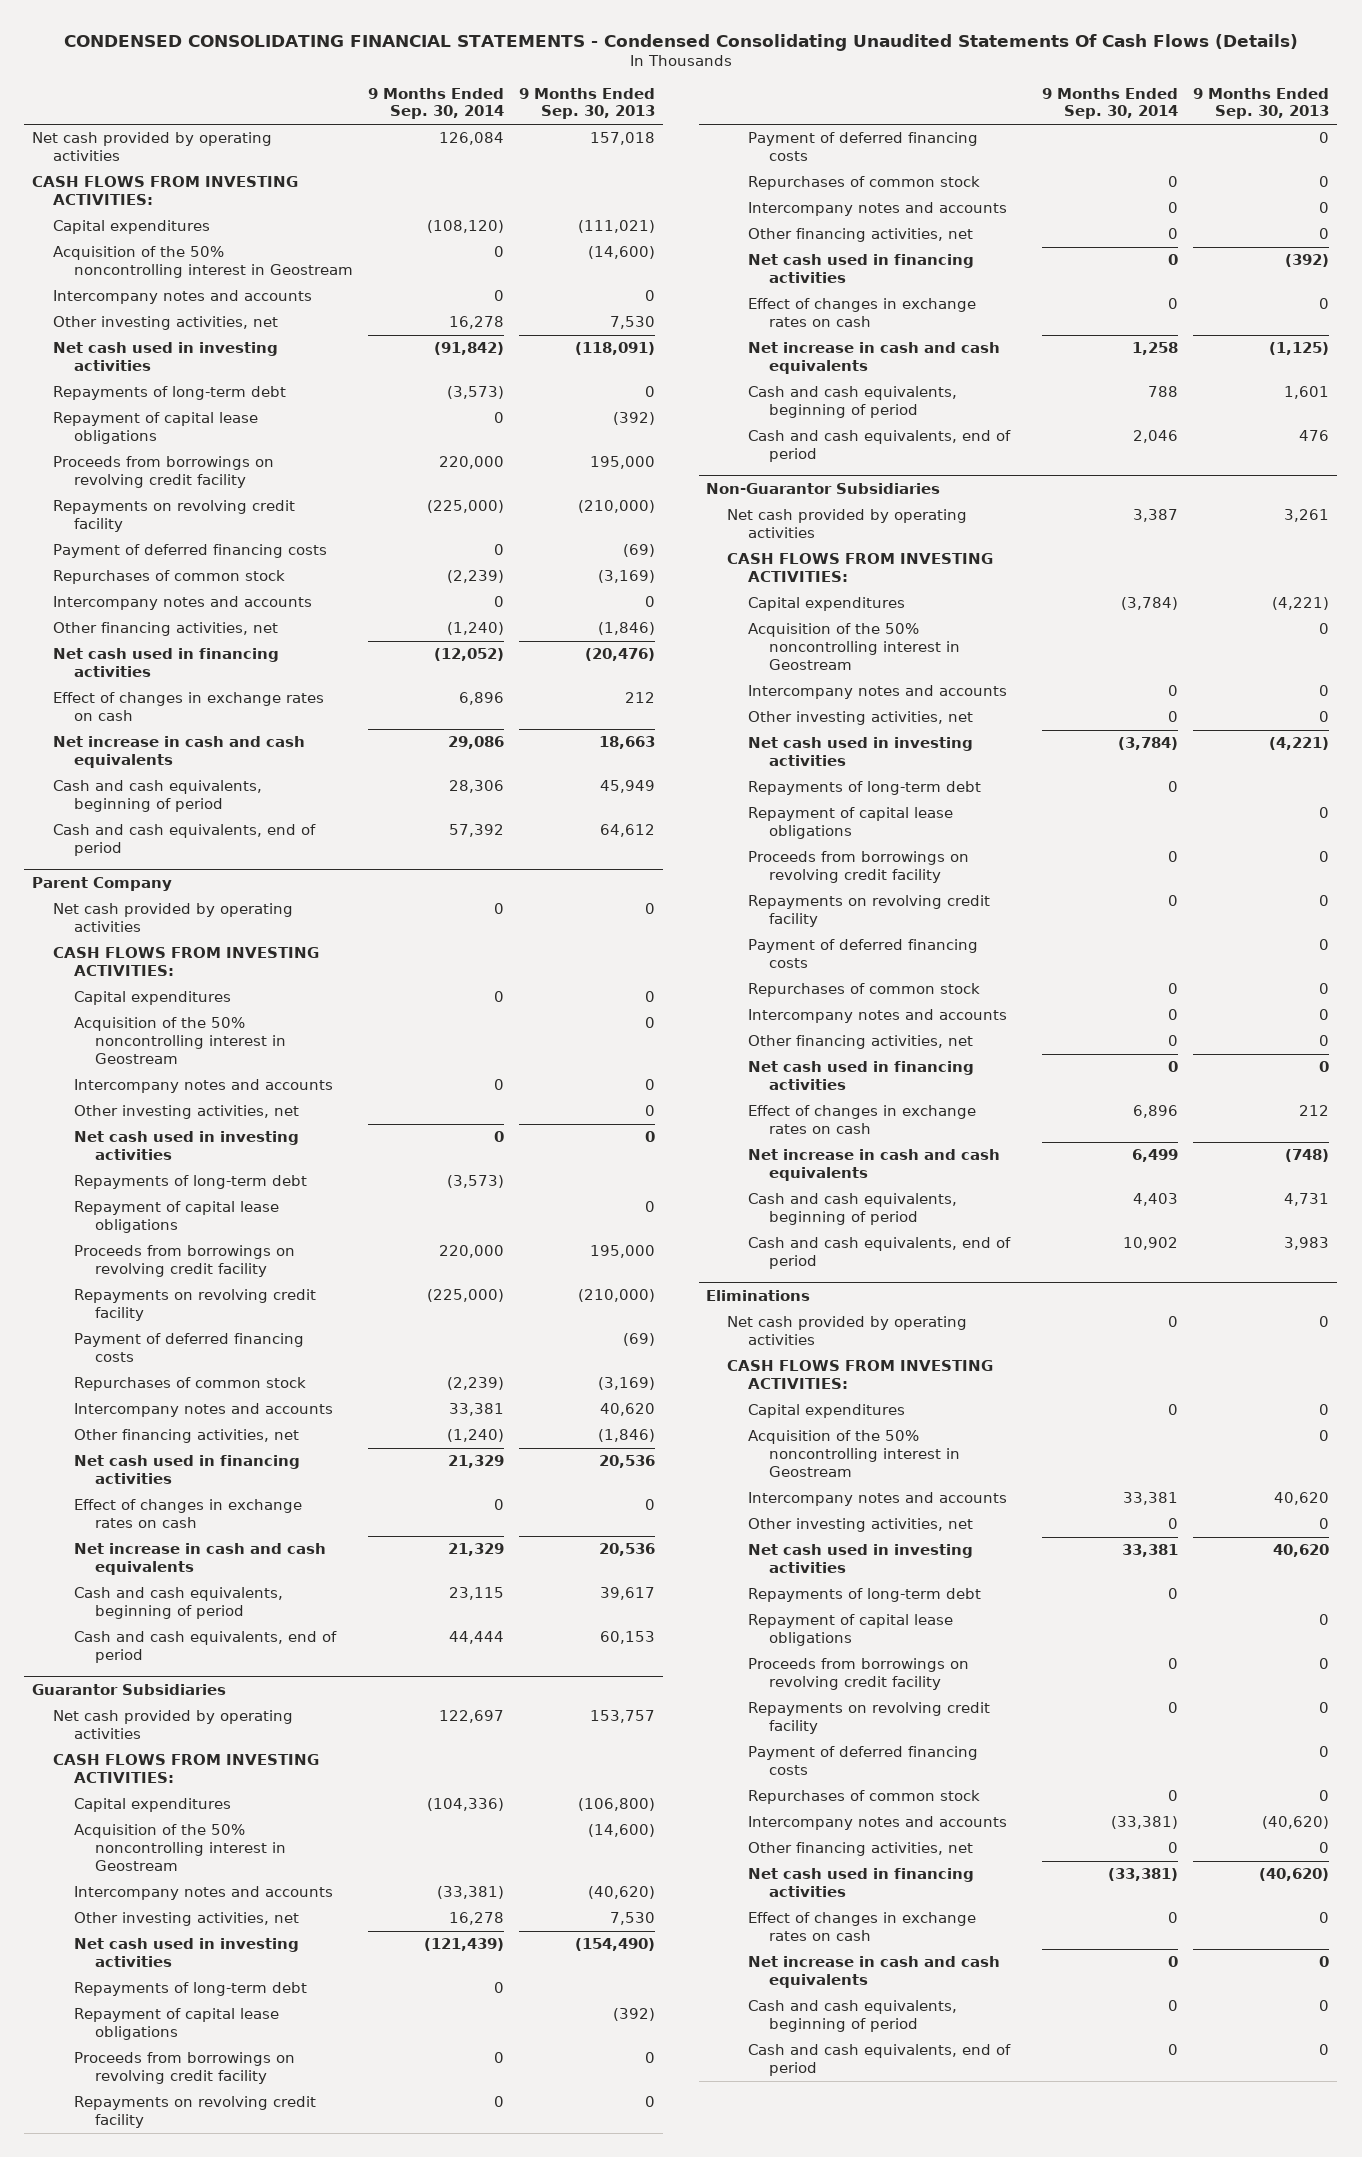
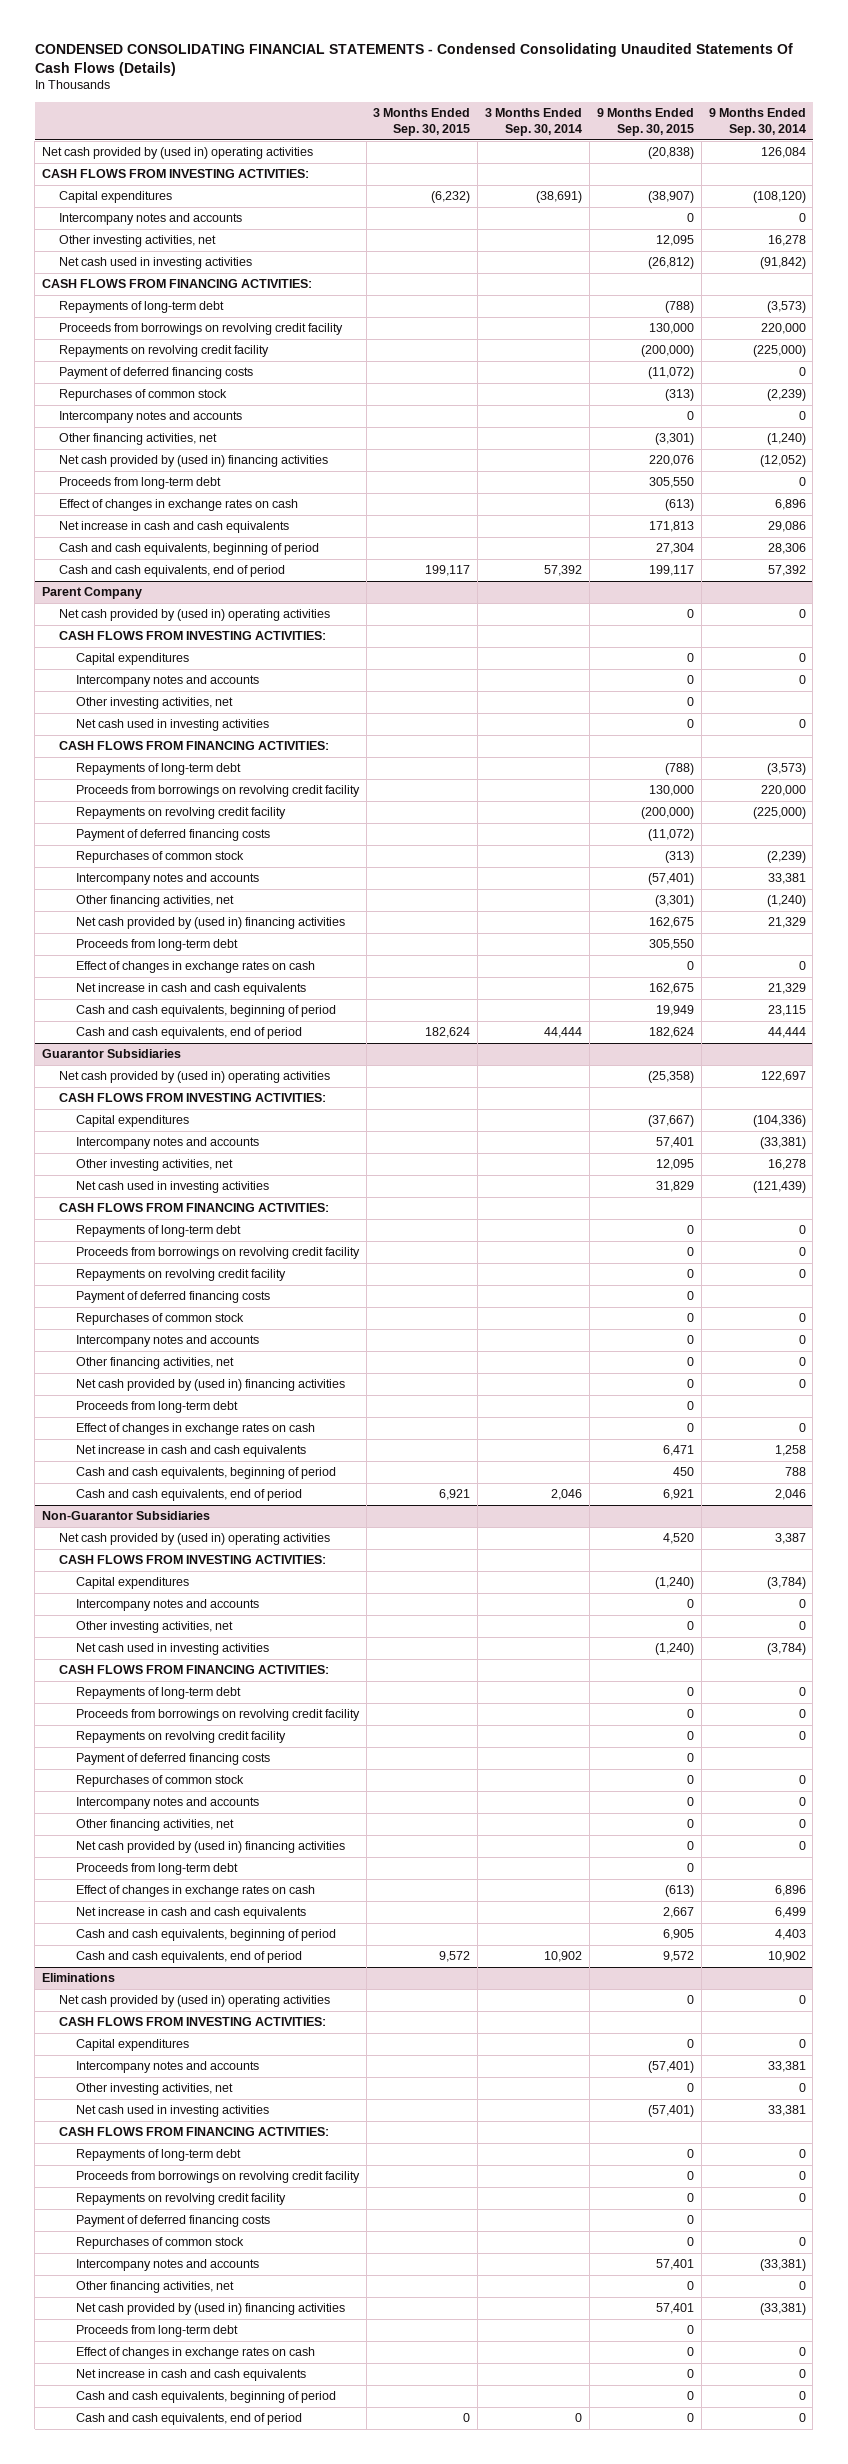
[519,87,656,120] 9 Months Ended Sep. 30, 2013 -> none
none -> [373,108,471,136] 3 Months Ended Sep. 30, 2015
none -> [485,108,583,136] 3 Months Ended Sep. 30, 2014
none -> [596,108,694,136] 9 Months Ended Sep. 30, 2015
[32,132,273,162] Net cash provided by operating activities -> [42,147,314,160] Net cash provided by (used in) operating activities
[52,246,353,279] Acquisition of the 50% noncontrolling interest in Geostream -> none
none -> [42,279,313,289] CASH FLOWS FROM FINANCING ACTIVITIES:
[52,412,258,445] Repayment of capital lease obligations -> none
[52,648,279,678] Net cash used in financing activities -> [58,455,328,468] Net cash provided by (used in) financing activities
none -> [58,477,221,490] Proceeds from long-term debt
[52,903,293,933] Net cash provided by operating activities -> [58,609,330,622] Net cash provided by (used in) operating activities
[73,1017,286,1065] Acquisition of the 50% noncontrolling interest in Geostream -> none
none -> [58,741,329,751] CASH FLOWS FROM FINANCING ACTIVITIES:
[73,1201,279,1234] Repayment of capital lease obligations -> none
[73,1455,300,1485] Net cash used in financing activities -> [75,917,345,930] Net cash provided by (used in) financing activities
none -> [75,939,238,952] Proceeds from long-term debt
[52,1710,293,1740] Net cash provided by operating activities -> [58,1071,330,1084] Net cash provided by (used in) operating activities
[73,1824,286,1872] Acquisition of the 50% noncontrolling interest in Geostream -> none
none -> [58,1203,329,1213] CASH FLOWS FROM FINANCING ACTIVITIES:
[73,2008,279,2041] Repayment of capital lease obligations -> none
[748,254,975,284] Net cash used in financing activities -> [75,1379,345,1392] Net cash provided by (used in) financing activities
none -> [75,1401,238,1414] Proceeds from long-term debt
[727,509,968,539] Net cash provided by operating activities -> [58,1533,330,1546] Net cash provided by (used in) operating activities
[748,623,960,671] Acquisition of the 50% noncontrolling interest in Geostream -> none
none -> [58,1665,329,1675] CASH FLOWS FROM FINANCING ACTIVITIES:
[748,807,954,840] Repayment of capital lease obligations -> none
[748,1061,975,1091] Net cash used in financing activities -> [75,1841,345,1854] Net cash provided by (used in) financing activities
none -> [75,1863,238,1876] Proceeds from long-term debt
[727,1316,968,1346] Net cash provided by operating activities -> [58,1995,330,2008] Net cash provided by (used in) operating activities
[748,1430,960,1478] Acquisition of the 50% noncontrolling interest in Geostream -> none
none -> [58,2127,329,2137] CASH FLOWS FROM FINANCING ACTIVITIES:
[748,1614,954,1647] Repayment of capital lease obligations -> none
[748,1868,975,1898] Net cash used in financing activities -> [75,2303,345,2316] Net cash provided by (used in) financing activities
none -> [75,2325,238,2338] Proceeds from long-term debt

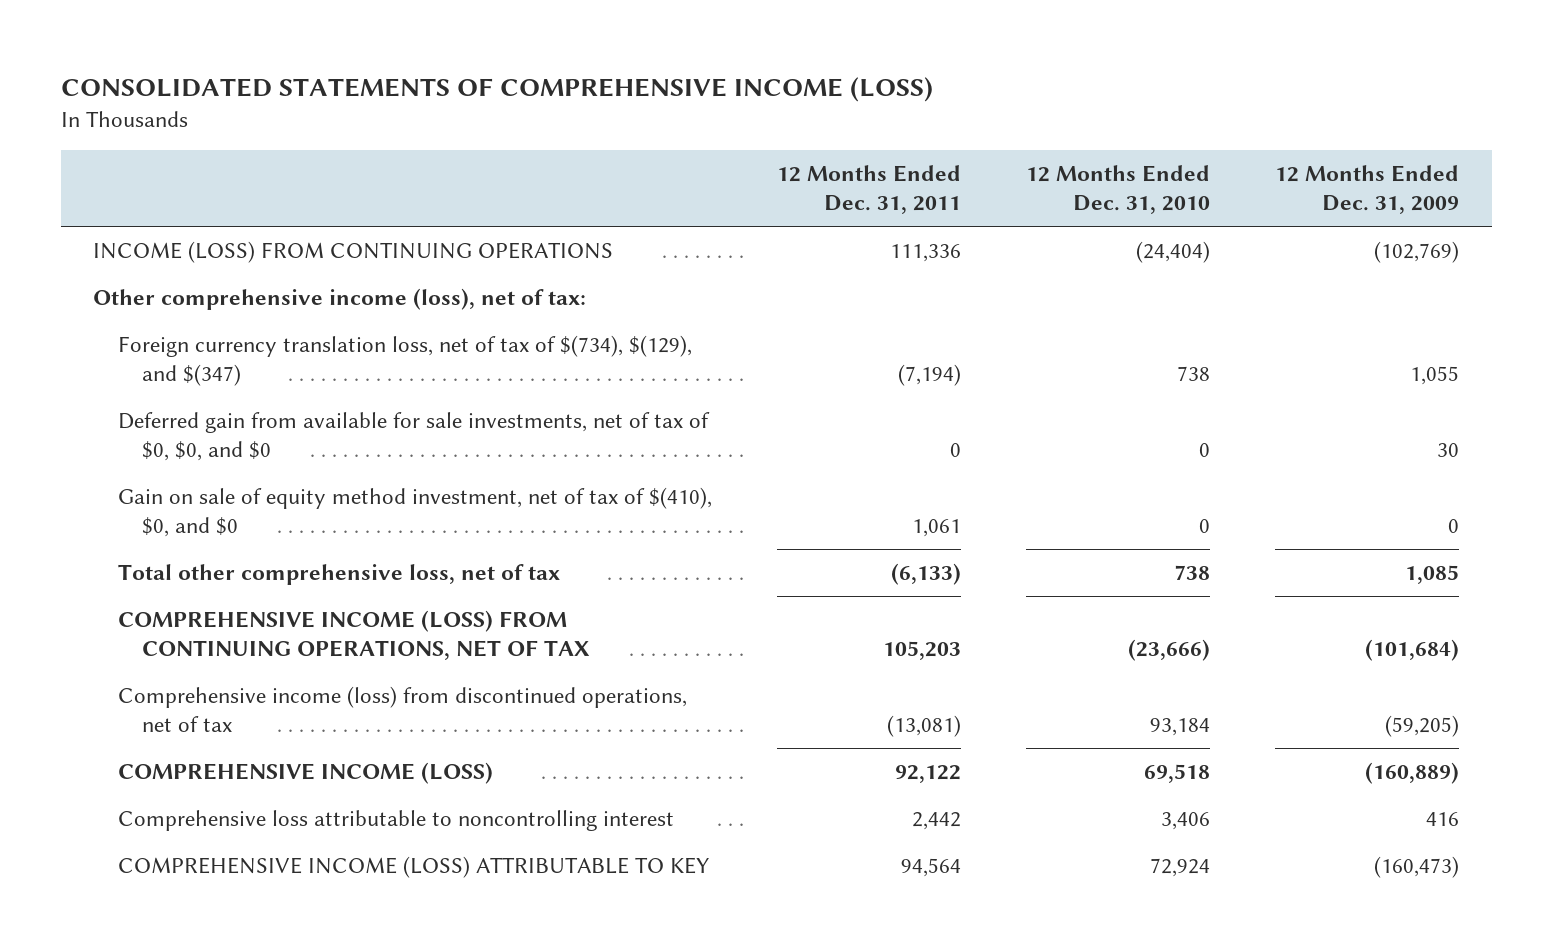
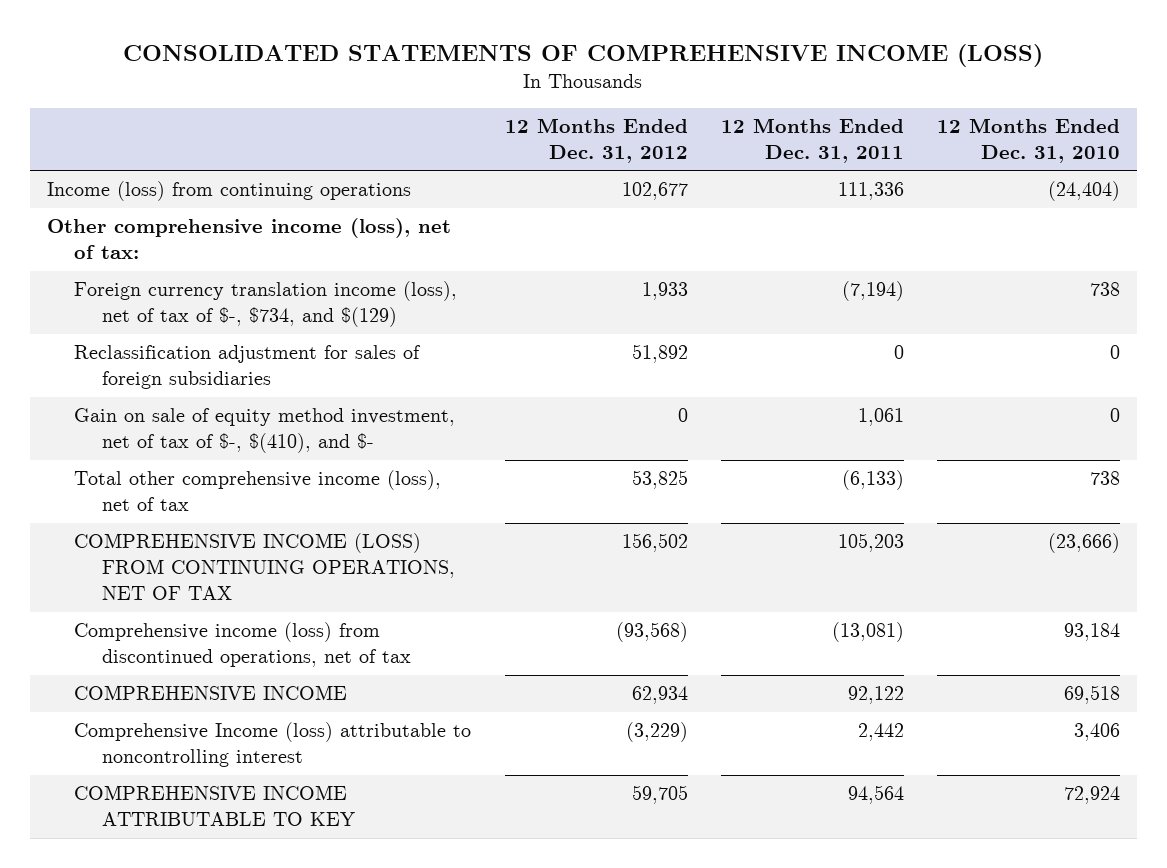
[1275,164,1460,215] 12 Months Ended Dec. 31, 2009 -> none
none -> [504,118,688,163] 12 Months Ended Dec. 31, 2012
[93,240,614,263] INCOME (LOSS) FROM CONTINUING OPERATIONS -> [46,181,411,202] Income (loss) from continuing operations
[117,411,710,462] Deferred gain from available for sale investments, net of tax of $0, $0, and $0 -> none
[117,334,692,387] Foreign currency translation loss, net of tax of $(734), $(129), and $(347) -> [74,281,458,328] Foreign currency translation income (loss), net of tax of $-, $734, and $(129)
none -> [74,345,422,390] Reclassification adjustment for sales of foreign subsidiaries
[117,486,712,538] Gain on sale of equity method investment, net of tax of $(410), $0, and $0 -> [74,408,456,454] Gain on sale of equity method investment, net of tax of $-, $(410), and $-
[117,563,560,585] Total other comprehensive loss, net of tax -> [74,470,442,512] Total other comprehensive income (loss), net of tax
[117,761,493,784] COMPREHENSIVE INCOME (LOSS) -> [74,685,348,701] COMPREHENSIVE INCOME
[117,809,674,831] Comprehensive loss attributable to noncontrolling interest -> [74,722,472,768] Comprehensive Income (loss) attributable to noncontrolling interest
[117,855,709,878] COMPREHENSIVE INCOME (LOSS) ATTRIBUTABLE TO KEY -> [74,785,355,827] COMPREHENSIVE INCOME ATTRIBUTABLE TO KEY

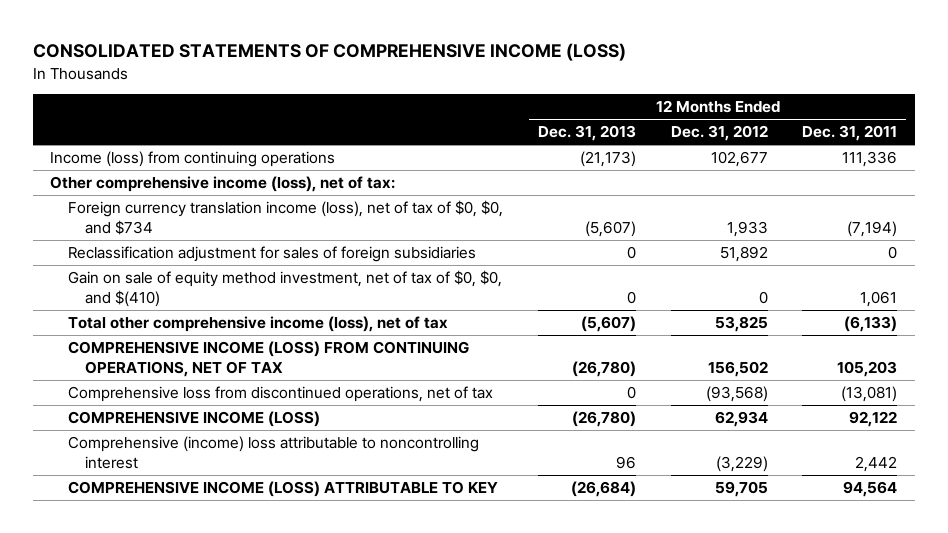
[937,118,1121,163] 12 Months Ended Dec. 31, 2010 -> none
none -> [537,125,636,142] Dec. 31, 2013
[74,281,458,328] Foreign currency translation income (loss), net of tax of $-, $734, and $(129) -> [67,200,503,235] Foreign currency translation income (loss), net of tax of $0, $0, and $734
[74,408,456,454] Gain on sale of equity method investment, net of tax of $-, $(410), and $- -> [67,270,502,307] Gain on sale of equity method investment, net of tax of $0, $0, and $(410)
[74,622,411,668] Comprehensive income (loss) from discontinued operations, net of tax -> [67,386,493,403] Comprehensive loss from discontinued operations, net of tax
[74,685,348,701] COMPREHENSIVE INCOME -> [67,411,320,428] COMPREHENSIVE INCOME (LOSS)
[74,722,472,768] Comprehensive Income (loss) attributable to noncontrolling interest -> [67,436,479,469] Comprehensive (income) loss attributable to noncontrolling interest
[74,785,355,827] COMPREHENSIVE INCOME ATTRIBUTABLE TO KEY -> [67,481,498,498] COMPREHENSIVE INCOME (LOSS) ATTRIBUTABLE TO KEY

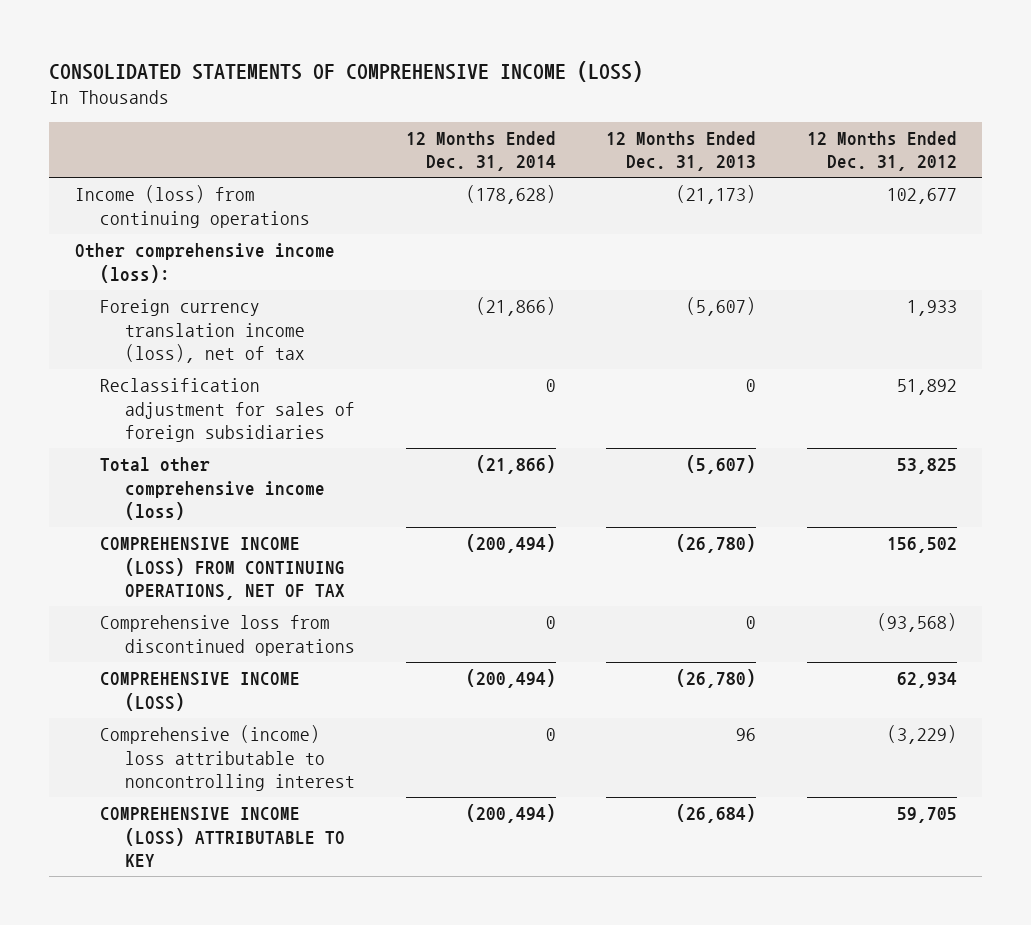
[802,125,898,142] Dec. 31, 2011 -> none
none -> [405,130,556,172] 12 Months Ended Dec. 31, 2014
[50,176,396,193] Other comprehensive income (loss), net of tax: -> [74,242,335,283] Other comprehensive income (loss):
[67,200,503,235] Foreign currency translation income (loss), net of tax of $0, $0, and $734 -> [99,298,306,364] Foreign currency translation income (loss), net of tax
[67,270,502,307] Gain on sale of equity method investment, net of tax of $0, $0, and $(410) -> none
[67,316,448,333] Total other comprehensive income (loss), net of tax -> [99,456,326,521] Total other comprehensive income (loss)
[67,386,493,403] Comprehensive loss from discontinued operations, net of tax -> [99,614,356,656] Comprehensive loss from discontinued operations

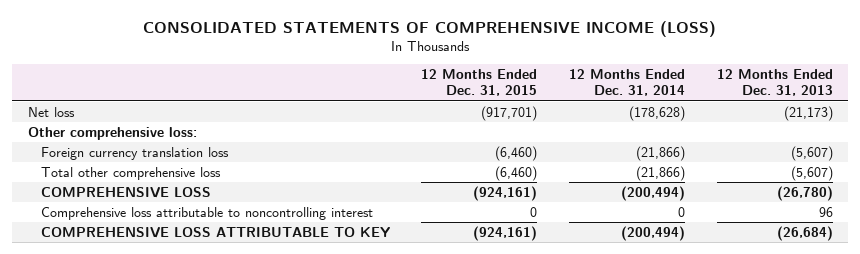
[806,130,957,172] 12 Months Ended Dec. 31, 2012 -> none
none -> [421,69,538,97] 12 Months Ended Dec. 31, 2015
[99,377,356,443] Reclassification adjustment for sales of foreign subsidiaries -> none
[99,614,356,656] Comprehensive loss from discontinued operations -> none
[99,671,300,711] COMPREHENSIVE INCOME (LOSS) -> none
[74,184,310,228] Income (loss) from continuing operations -> [27,106,75,117] Net loss
[74,242,335,283] Other comprehensive income (loss): -> [27,126,197,140] Other comprehensive loss:
[99,298,306,364] Foreign currency translation income (loss), net of tax -> [40,146,229,160] Foreign currency translation loss
[99,456,326,521] Total other comprehensive income (loss) -> [40,166,221,180] Total other comprehensive loss
[99,536,346,601] COMPREHENSIVE INCOME (LOSS) FROM CONTINUING OPERATIONS, NET OF TAX -> [40,186,211,198] COMPREHENSIVE LOSS
[99,724,356,792] Comprehensive (income) loss attributable to noncontrolling interest -> [40,206,373,220] Comprehensive loss attributable to noncontrolling interest
[99,806,346,868] COMPREHENSIVE INCOME (LOSS) ATTRIBUTABLE TO KEY -> [40,226,390,238] COMPREHENSIVE LOSS ATTRIBUTABLE TO KEY

